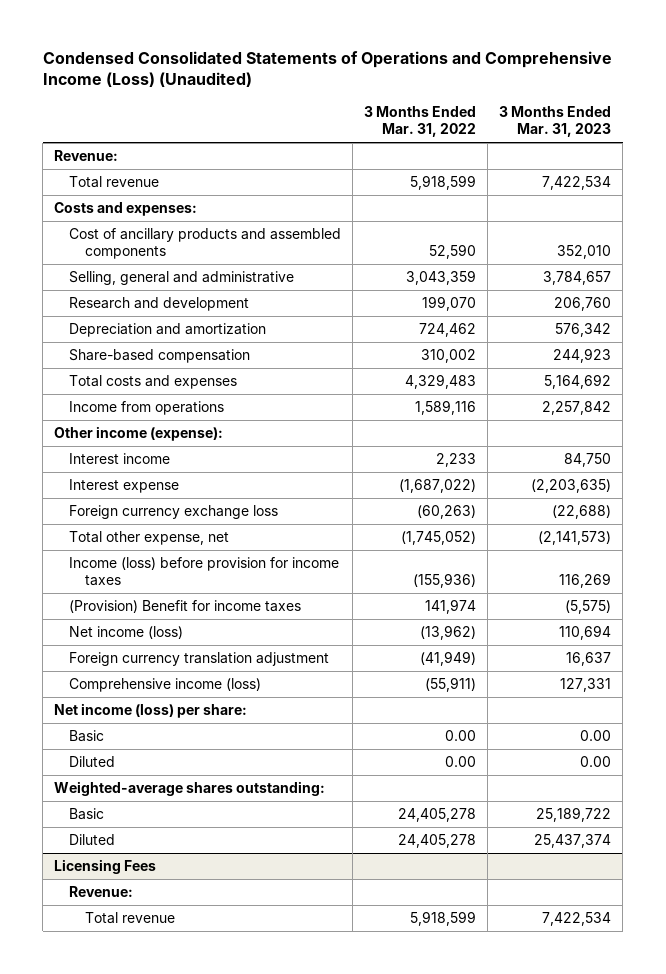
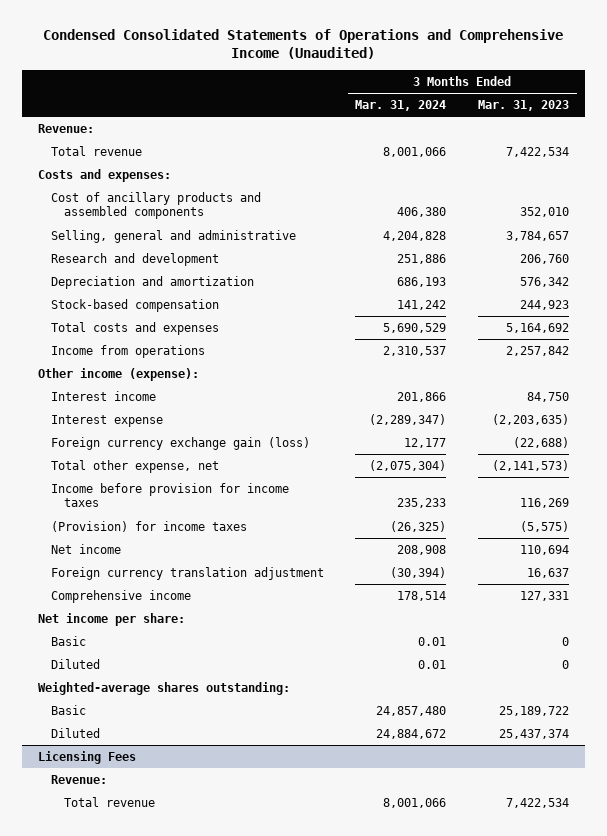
[42,51,612,88] Condensed Consolidated Statements of Operations and Comprehensive Income (Loss) (Unaudited) -> [43,29,564,60] Condensed Consolidated Statements of Operations and Comprehensive Income (Unaudited)
[364,106,477,138] 3 Months Ended Mar. 31, 2022 -> none
none -> [355,100,447,112] Mar. 31, 2024
[69,349,251,364] Share-based compensation -> [50,298,219,312] Stock-based compensation
[69,505,279,520] Foreign currency exchange loss -> [50,436,310,450] Foreign currency exchange gain (loss)
[69,557,340,587] Income (loss) before provision for income taxes -> [50,482,289,508] Income before provision for income taxes
[69,600,302,614] (Provision) Benefit for income taxes -> [50,520,247,532] (Provision) for income taxes
[69,626,184,640] Net income (loss) -> [50,543,121,554] Net income
[69,678,262,693] Comprehensive income (loss) -> [50,589,191,603] Comprehensive income
[54,703,248,719] Net income (loss) per share: -> [37,612,185,626] Net income per share:
[580,730,612,742] 0.00 -> [562,636,570,646] 0
[580,756,612,768] 0.00 -> [562,659,570,669] 0

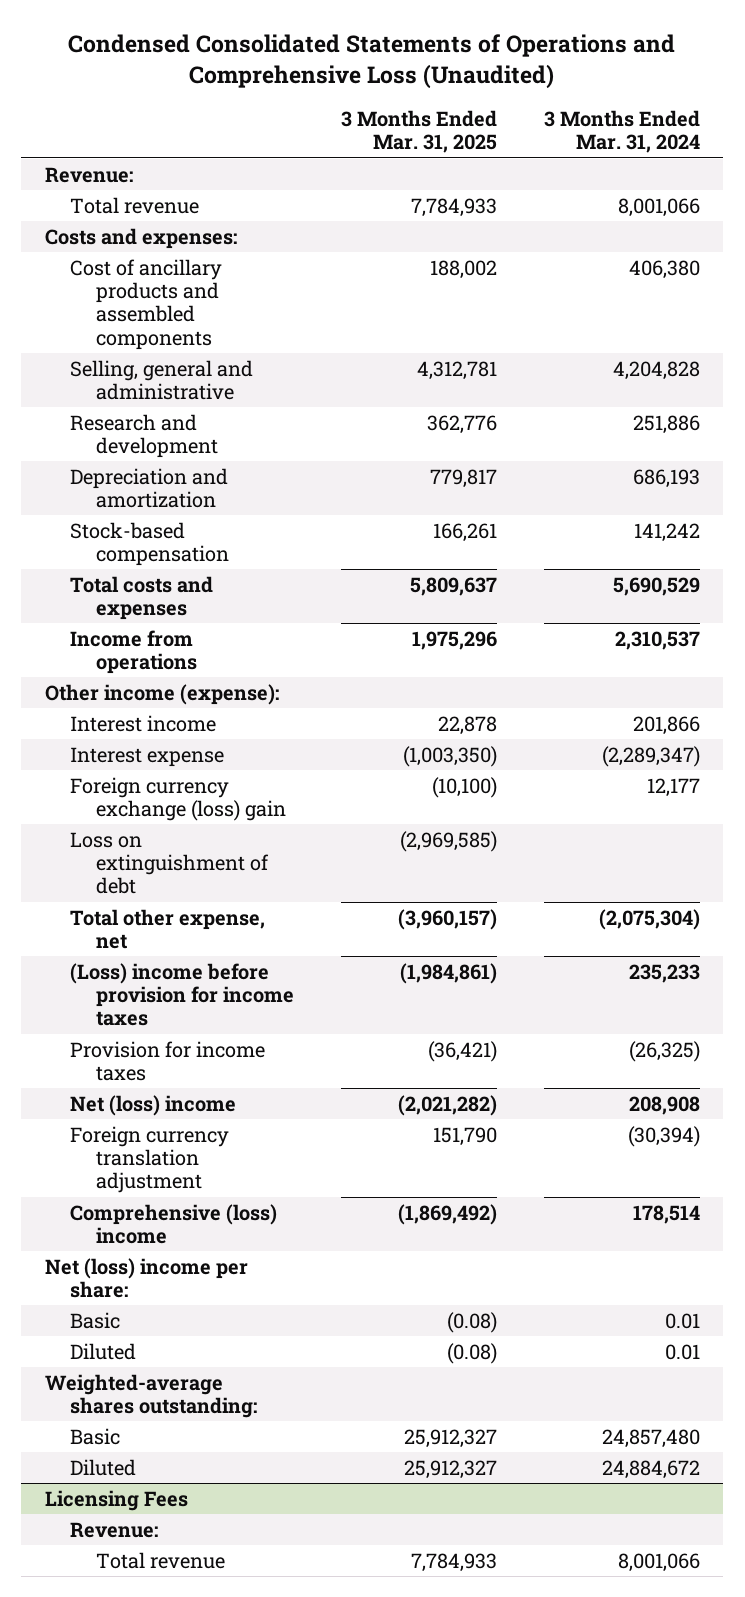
[43,29,564,60] Condensed Consolidated Statements of Operations and Comprehensive Income (Unaudited) -> [68,34,676,90] Condensed Consolidated Statements of Operations and Comprehensive Loss (Unaudited)
[478,100,570,112] Mar. 31, 2023 -> none
none -> [340,109,497,154] 3 Months Ended Mar. 31, 2025
[50,436,310,450] Foreign currency exchange gain (loss) -> [70,776,286,822] Foreign currency exchange (loss) gain
none -> [70,831,269,895] Loss on extinguishment of debt
[50,482,289,508] Income before provision for income taxes -> [70,962,294,1027] (Loss) income before provision for income taxes
[50,520,247,532] (Provision) for income taxes -> [70,1040,266,1082] Provision for income taxes
[50,543,121,554] Net income -> [70,1094,237,1116] Net (loss) income
[50,589,191,603] Comprehensive income -> [70,1203,278,1245] Comprehensive (loss) income
[37,612,185,626] Net income per share: -> [44,1257,248,1299] Net (loss) income per share:

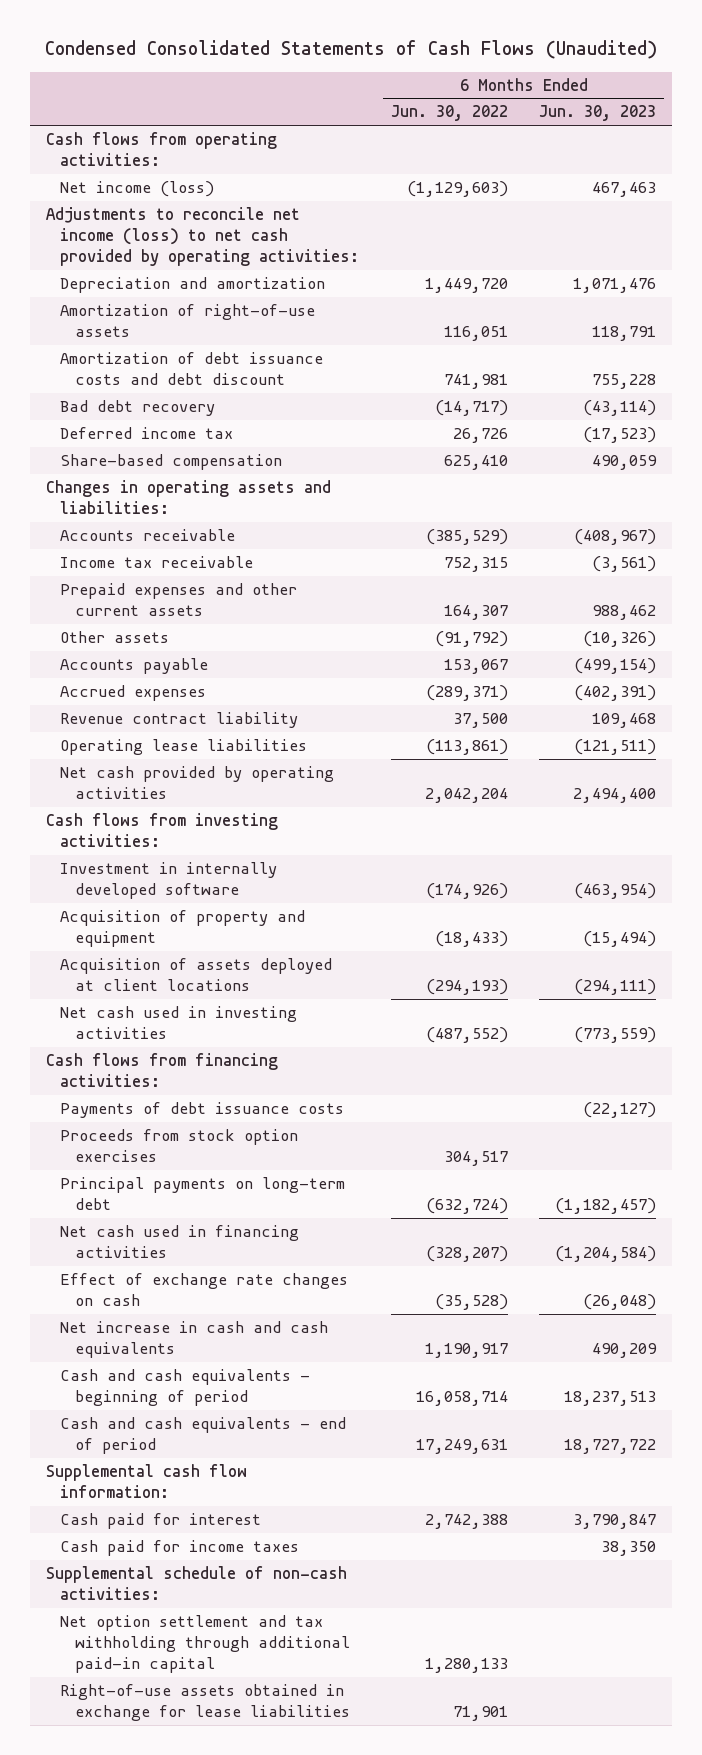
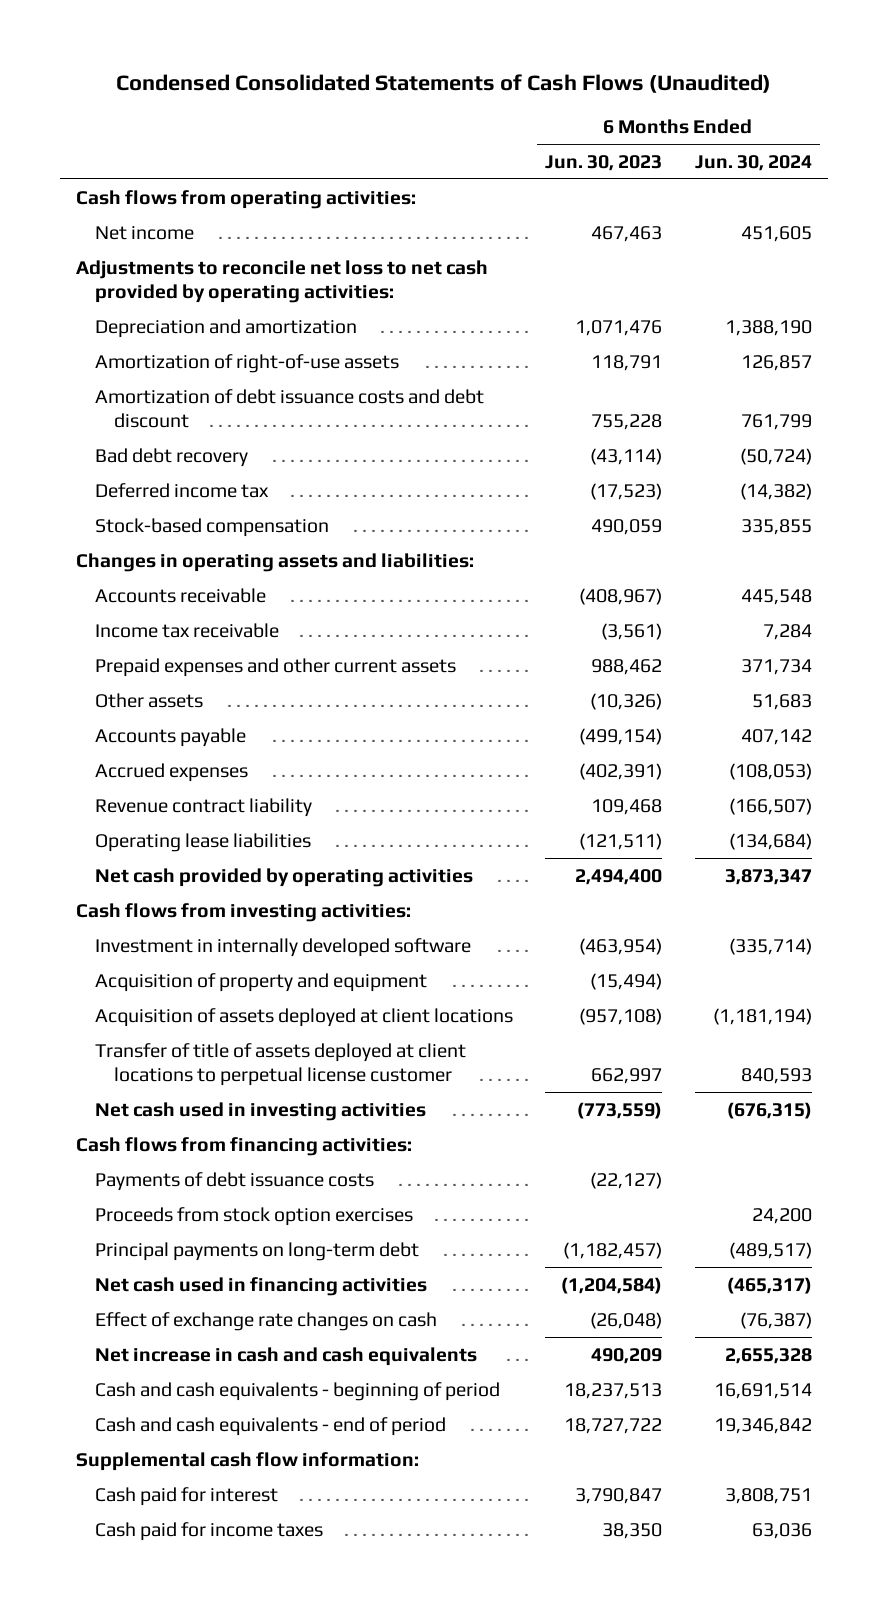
[390,105,508,122] Jun. 30, 2022 -> none
none -> [694,154,812,171] Jun. 30, 2024
[60,180,215,197] Net income (loss) -> [95,225,195,240] Net income
[45,206,360,267] Adjustments to reconcile net income (loss) to net cash provided by operating activities: -> [76,259,489,303] Adjustments to reconcile net loss to net cash provided by operating activities:
[60,453,283,470] Share-based compensation -> [95,517,330,537] Stock-based compensation
[574,979,657,996] (294,111) -> [579,1007,663,1025] (957,108)
none -> [95,1042,467,1086] Transfer of title of assets deployed at client locations to perpetual license customer
[45,1565,347,1601] Supplemental schedule of non-cash activities: -> none
[60,1614,350,1674] Net option settlement and tax withholding through additional paid-in capital -> none
[60,1683,350,1722] Right-of-use assets obtained in exchange for lease liabilities -> none

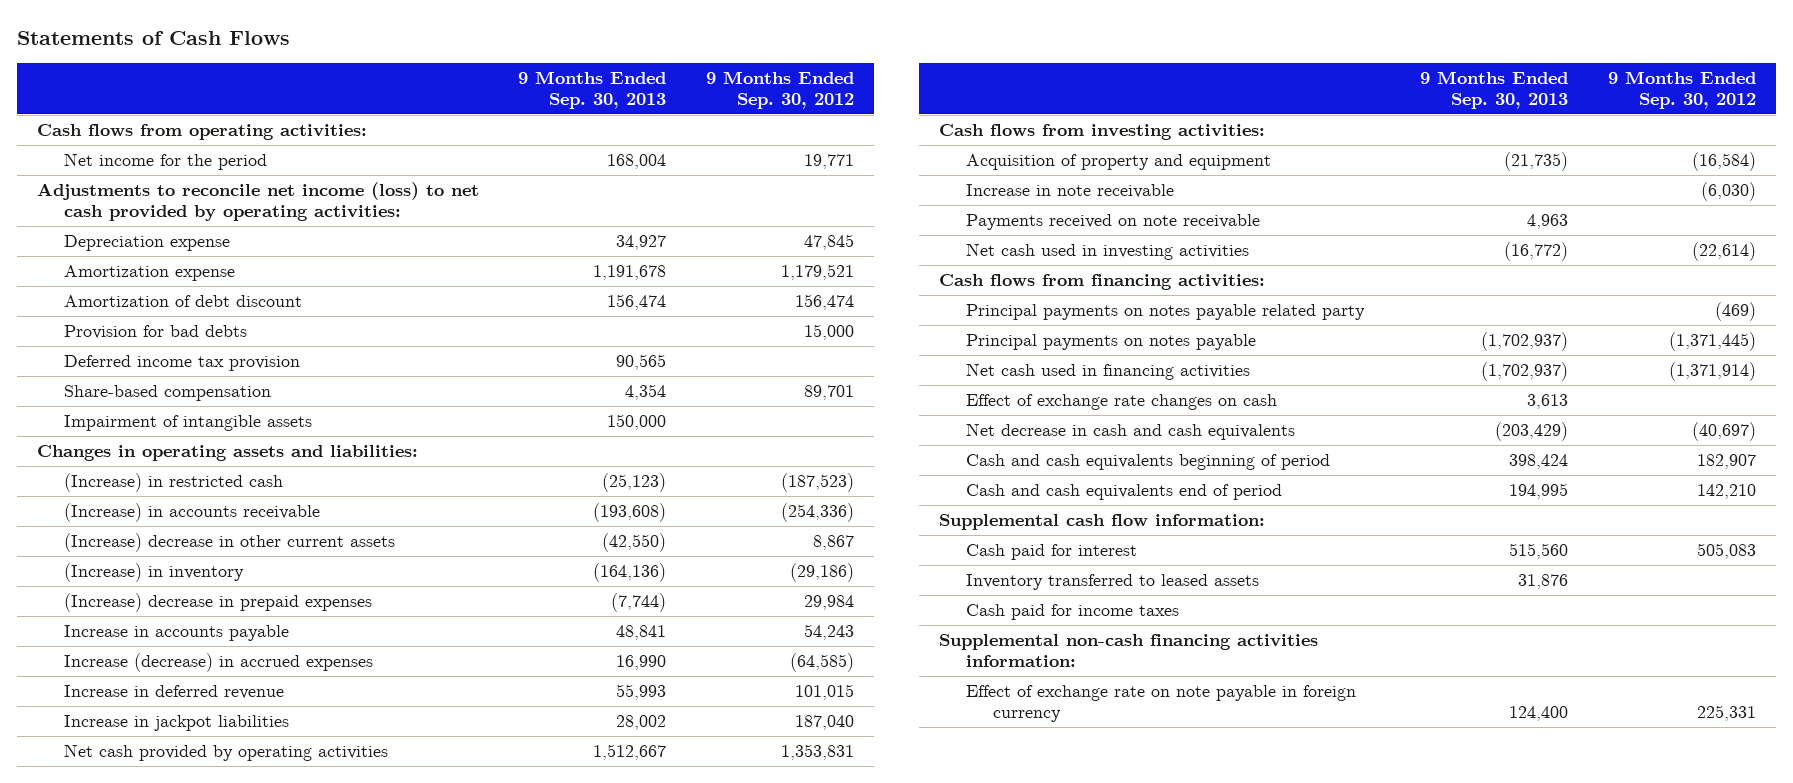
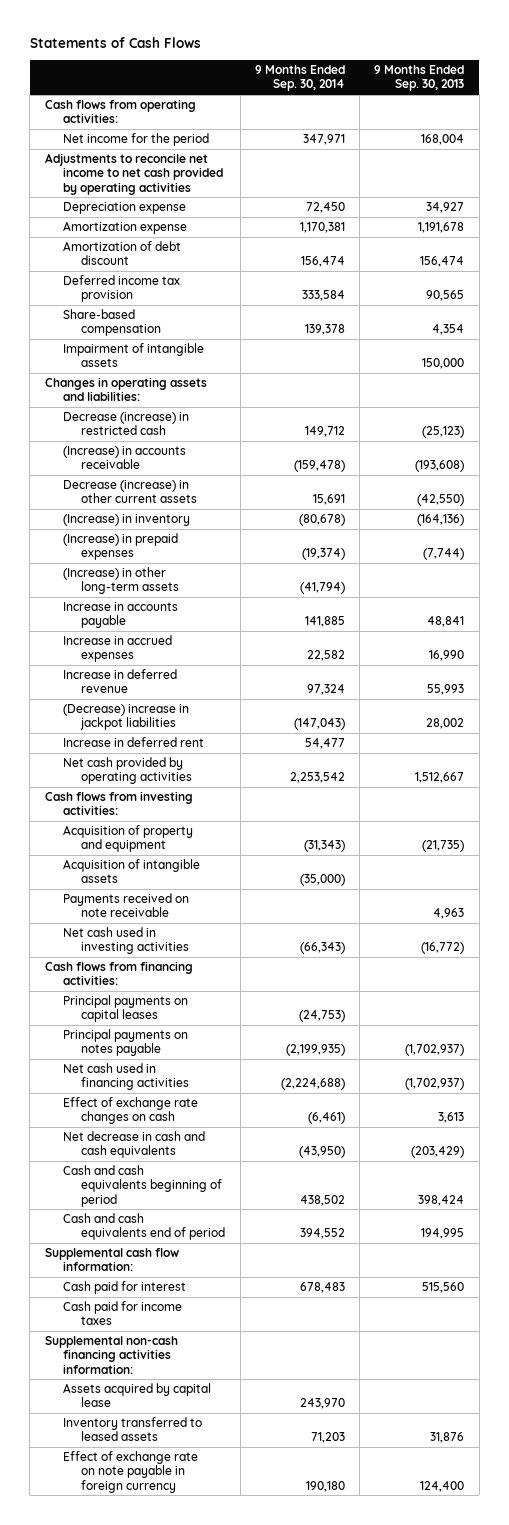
[706,70,855,110] 9 Months Ended Sep. 30, 2012 -> none
none -> [254,65,345,92] 9 Months Ended Sep. 30, 2014
[36,182,479,222] Adjustments to reconcile net income (loss) to net cash provided by operating activities: -> [44,153,223,195] Adjustments to reconcile net income to net cash provided by operating activities
[63,325,247,340] Provision for bad debts -> none
[63,473,283,493] (Increase) in restricted cash -> [62,412,189,436] Decrease (increase) in restricted cash
[63,533,395,553] (Increase) decrease in other current assets -> [62,480,198,504] Decrease (increase) in other current assets
[63,593,372,613] (Increase) decrease in prepaid expenses -> [62,533,178,561] (Increase) in prepaid expenses
none -> [62,567,180,595] (Increase) in other long-term assets
[63,653,373,673] Increase (decrease) in accrued expenses -> [62,635,172,663] Increase in accrued expenses
[63,715,289,732] Increase in jackpot liabilities -> [62,704,189,731] (Decrease) increase in jackpot liabilities
none -> [62,737,204,748] Increase in deferred rent
[966,184,1175,199] Increase in note receivable -> none
none -> [62,859,200,884] Acquisition of intangible assets
[966,304,1366,321] Principal payments on notes payable related party -> none
none -> [62,995,188,1023] Principal payments on capital leases
none -> [62,1383,211,1408] Assets acquired by capital lease
[966,574,1260,591] Inventory transferred to leased assets -> [62,1417,202,1442] Inventory transferred to leased assets

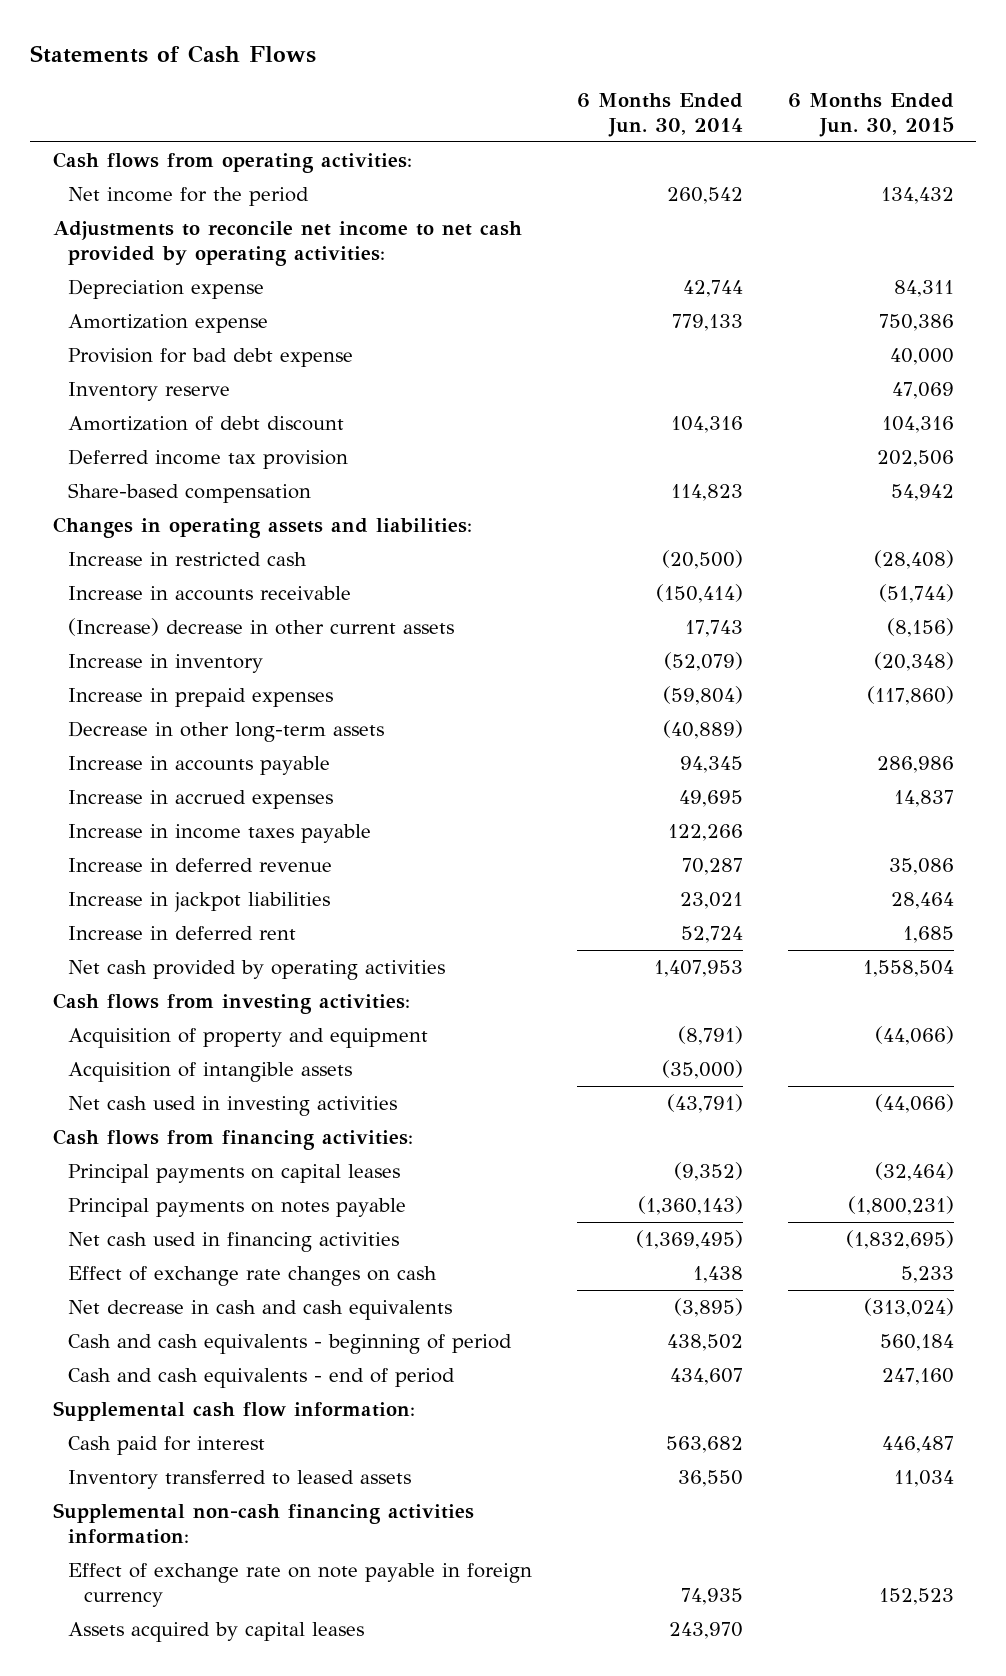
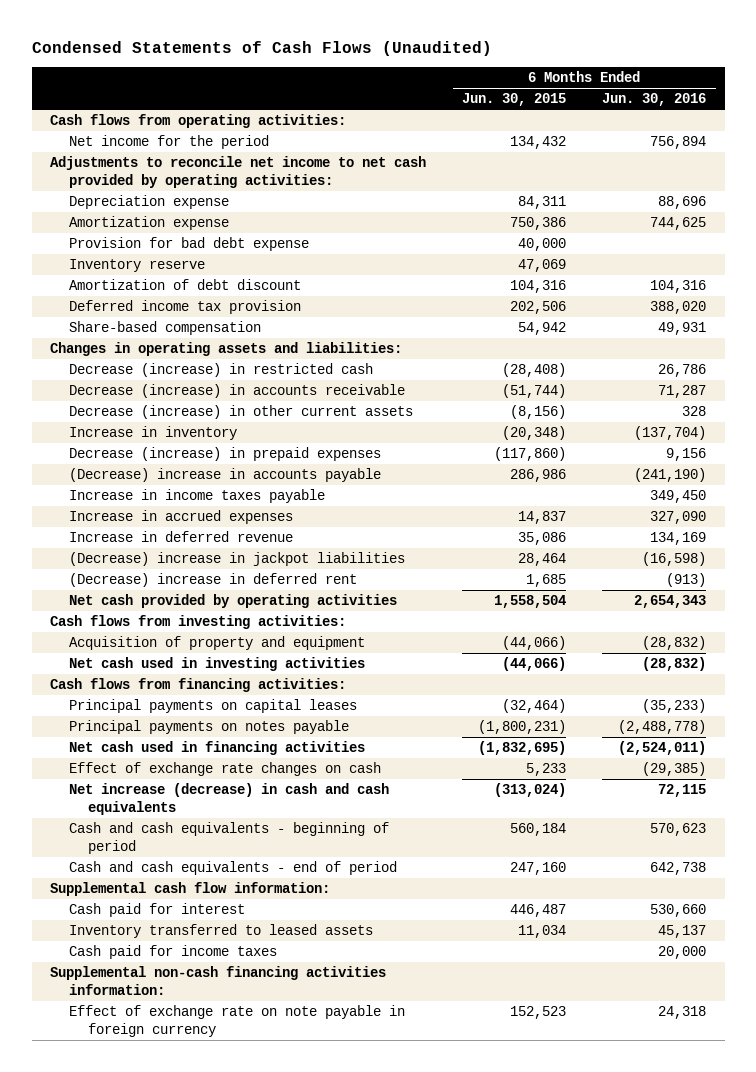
[30,45,317,64] Statements of Cash Flows -> [31,41,492,57] Condensed Statements of Cash Flows (Unaudited)
[576,92,743,137] 6 Months Ended Jun. 30, 2014 -> none
none -> [602,93,707,107] Jun. 30, 2016
[68,551,308,566] Increase in restricted cash -> [69,363,374,378] Decrease (increase) in restricted cash
[68,585,352,601] Increase in accounts receivable -> [69,384,406,399] Decrease (increase) in accounts receivable
[68,617,455,636] (Increase) decrease in other current assets -> [69,405,414,420] Decrease (increase) in other current assets
[68,720,385,742] Decrease in other long-term assets -> none
[68,687,334,707] Increase in prepaid expenses -> [69,447,382,462] Decrease (increase) in prepaid expenses
[68,755,331,775] Increase in accounts payable -> [69,468,382,483] (Decrease) increase in accounts payable
[68,789,334,809] Increase in accrued expenses -> [69,510,294,525] Increase in accrued expenses
[68,891,331,912] Increase in jackpot liabilities -> [69,552,406,567] (Decrease) increase in jackpot liabilities
[68,925,297,940] Increase in deferred rent -> [69,573,358,588] (Decrease) increase in deferred rent
[68,1061,353,1082] Acquisition of intangible assets -> none
[68,1299,453,1320] Net decrease in cash and cash equivalents -> [69,783,390,815] Net increase (decrease) in cash and cash equivalents
none -> [69,945,278,960] Cash paid for income taxes
[68,1621,365,1642] Assets acquired by capital leases -> none

